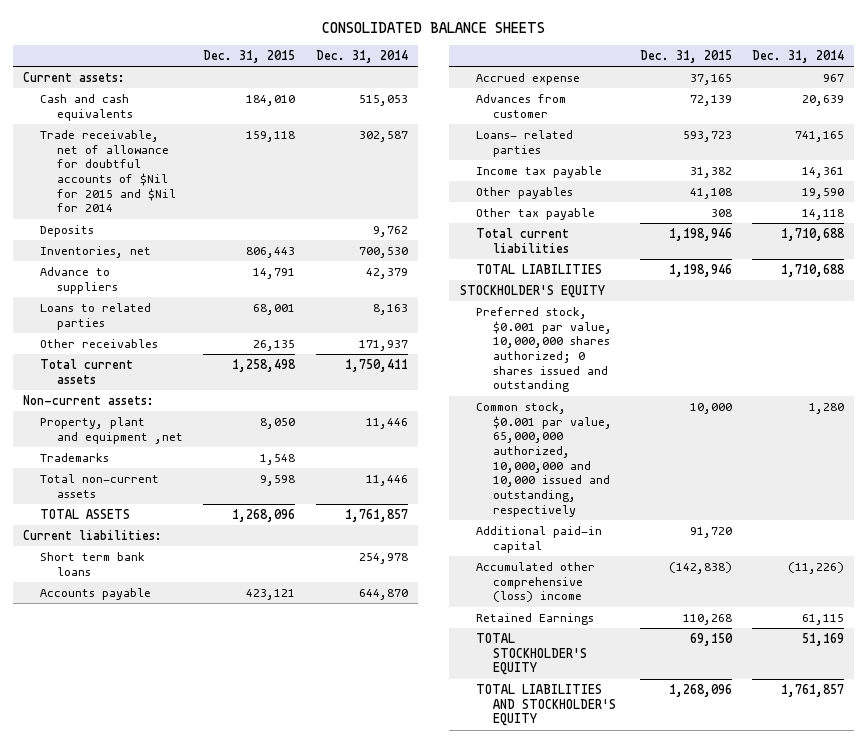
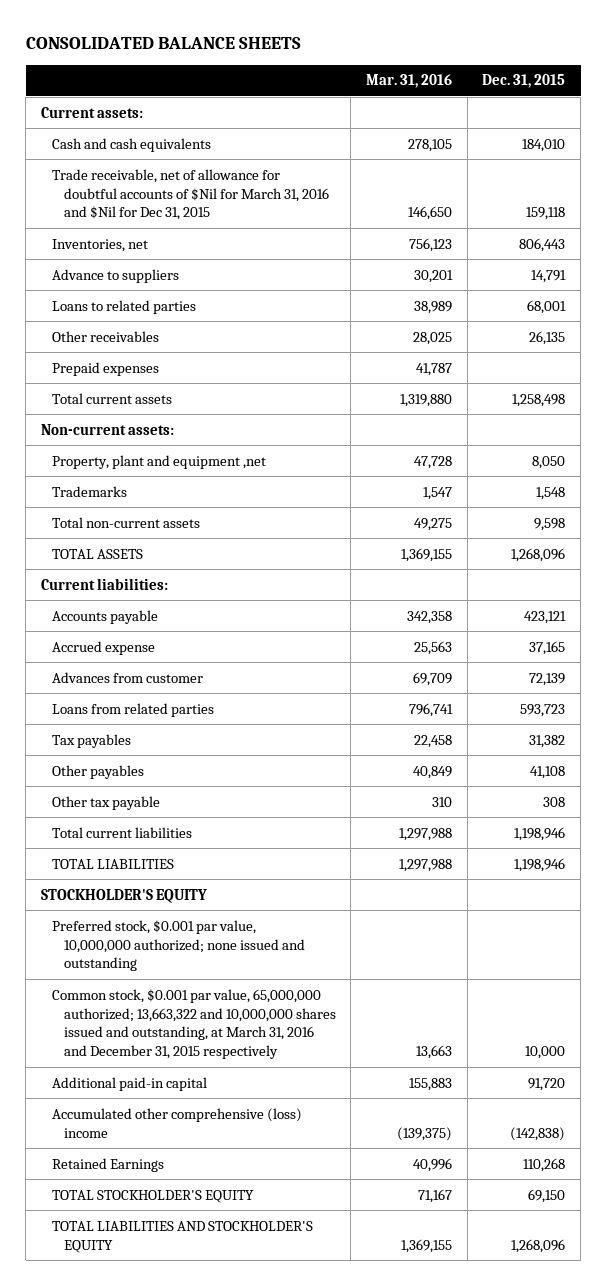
[315,49,408,63] Dec. 31, 2014 -> none
none -> [365,74,452,89] Mar. 31, 2016
[40,224,95,237] Deposits -> none
[40,129,176,213] Trade receivable, net of allowance for doubtful accounts of $Nil for 2015 and $Nil for 2014 -> [52,168,329,221] Trade receivable, net of allowance for doubtful accounts of $Nil for March 31, 2016 and $Nil for Dec 31, 2015
none -> [52,361,160,376] Prepaid expenses
[40,551,146,576] Short term bank loans -> none
[476,129,574,157] Loans- related parties -> [52,702,215,717] Loans from related parties
[476,165,603,178] Income tax payable -> [52,733,132,748] Tax payables
[476,306,613,393] Preferred stock, $0.001 par value, 10,000,000 shares authorized; 0 shares issued and outstanding -> [52,919,305,972] Preferred stock, $0.001 par value, 10,000,000 authorized; none issued and outstanding
[476,401,613,517] Common stock, $0.001 par value, 65,000,000 authorized, 10,000,000 and 10,000 issued and outstanding, respectively -> [52,988,336,1060] Common stock, $0.001 par value, 65,000,000 authorized; 13,663,322 and 10,000,000 shares issued and outstanding, at March 31, 2016 and December 31, 2015 respectively

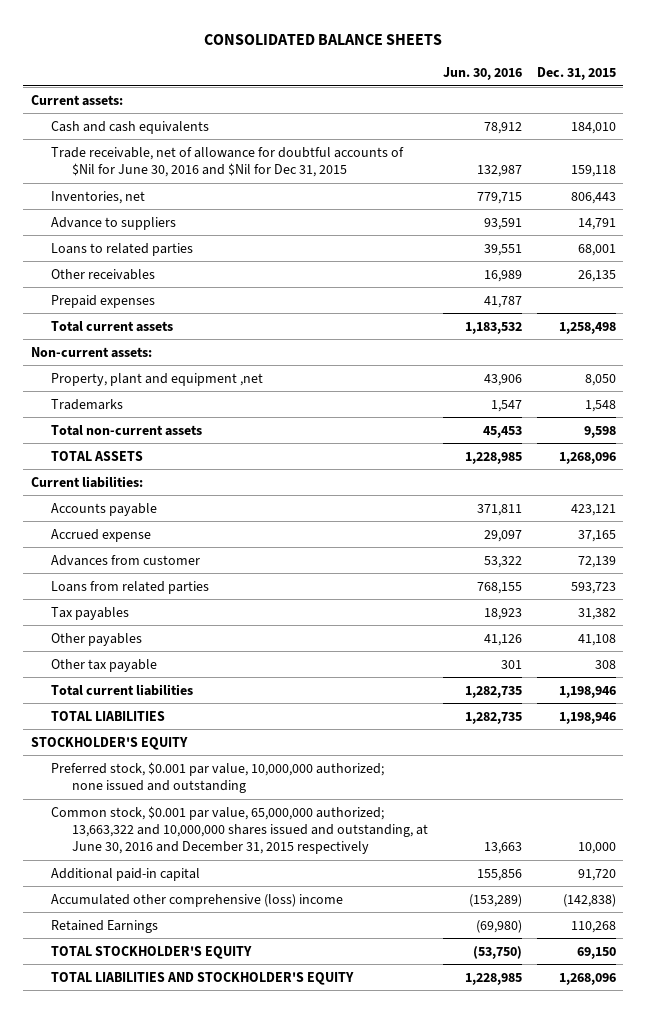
[365,74,452,89] Mar. 31, 2016 -> none
none -> [442,67,522,81] Jun. 30, 2016
[52,168,329,221] Trade receivable, net of allowance for doubtful accounts of $Nil for March 31, 2016 and $Nil for Dec 31, 2015 -> [51,146,405,178] Trade receivable, net of allowance for doubtful accounts of $Nil for June 30, 2016 and $Nil for Dec 31, 2015
[52,988,336,1060] Common stock, $0.001 par value, 65,000,000 authorized; 13,663,322 and 10,000,000 shares issued and outstanding, at March 31, 2016 and December 31, 2015 respectively -> [51,805,429,855] Common stock, $0.001 par value, 65,000,000 authorized; 13,663,322 and 10,000,000 shares issued and outstanding, at June 30, 2016 and December 31, 2015 respectively

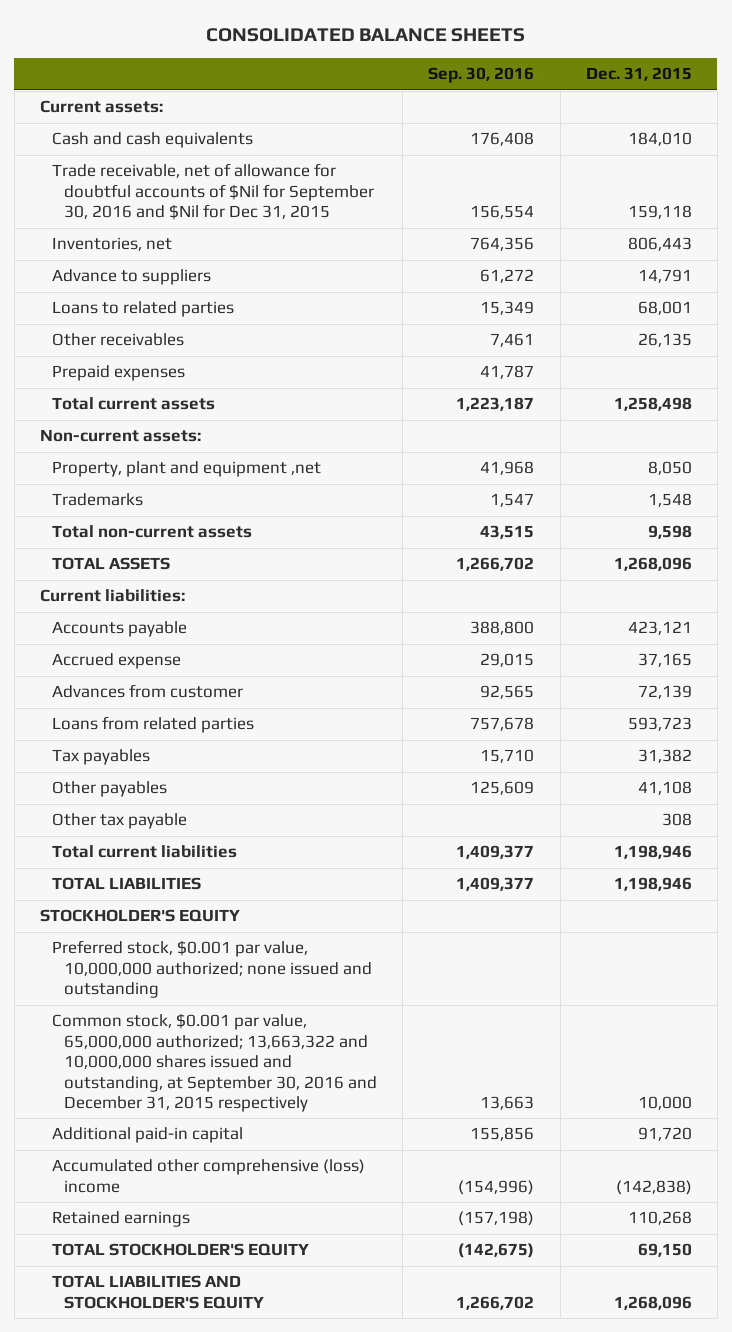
[442,67,522,81] Jun. 30, 2016 -> none
none -> [428,67,535,84] Sep. 30, 2016
[51,146,405,178] Trade receivable, net of allowance for doubtful accounts of $Nil for June 30, 2016 and $Nil for Dec 31, 2015 -> [51,163,375,221] Trade receivable, net of allowance for doubtful accounts of $Nil for September 30, 2016 and $Nil for Dec 31, 2015
[51,805,429,855] Common stock, $0.001 par value, 65,000,000 authorized; 13,663,322 and 10,000,000 shares issued and outstanding, at June 30, 2016 and December 31, 2015 respectively -> [51,1013,378,1112] Common stock, $0.001 par value, 65,000,000 authorized; 13,663,322 and 10,000,000 shares issued and outstanding, at September 30, 2016 and December 31, 2015 respectively
[51,919,159,933] Retained Earnings -> [51,1211,190,1228] Retained earnings

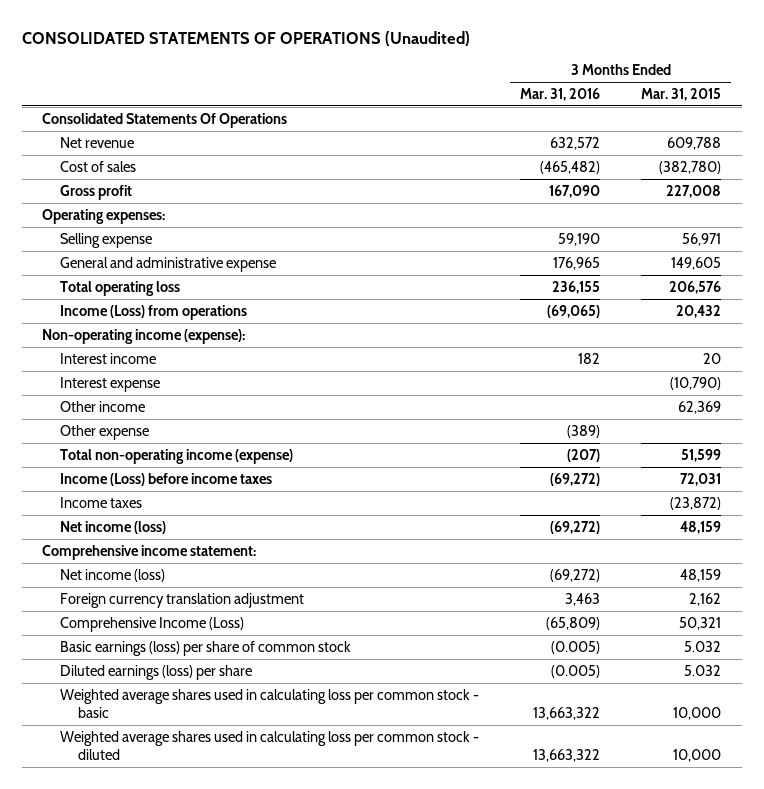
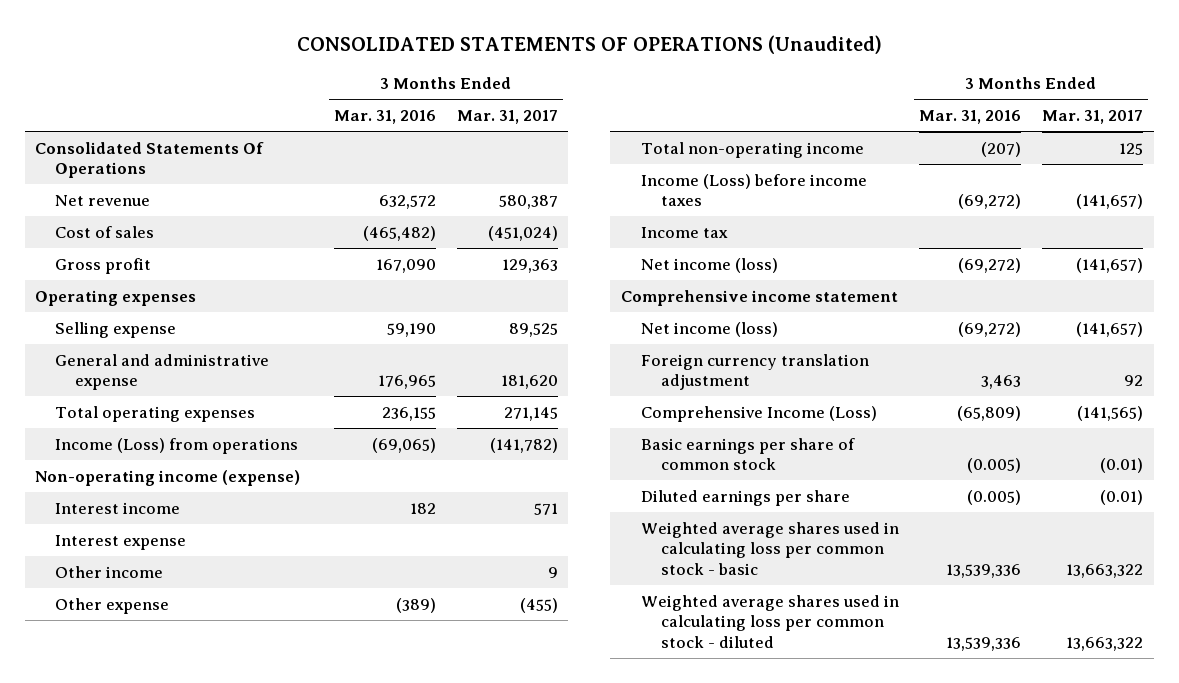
[641,88,722,102] Mar. 31, 2015 -> none
none -> [456,110,558,125] Mar. 31, 2017
[42,208,166,224] Operating expenses: -> [35,289,197,306] Operating expenses
[60,280,181,296] Total operating loss -> [55,405,256,422] Total operating expenses
[42,328,246,344] Non-operating income (expense): -> [35,469,301,486] Non-operating income (expense)
[60,448,294,464] Total non-operating income (expense) -> [640,141,864,158] Total non-operating income
[60,496,143,508] Income taxes -> [640,226,728,238] Income tax
[42,544,257,560] Comprehensive income statement: -> [620,289,898,306] Comprehensive income statement
[60,640,352,656] Basic earnings (loss) per share of common stock -> [640,437,855,471] Basic earnings per share of common stock
[60,664,253,680] Diluted earnings (loss) per share -> [640,489,850,506] Diluted earnings per share
[533,707,601,721] 13,663,322 -> [946,563,1022,578] 13,539,336
[533,749,601,763] 13,663,322 -> [946,636,1022,651] 13,539,336

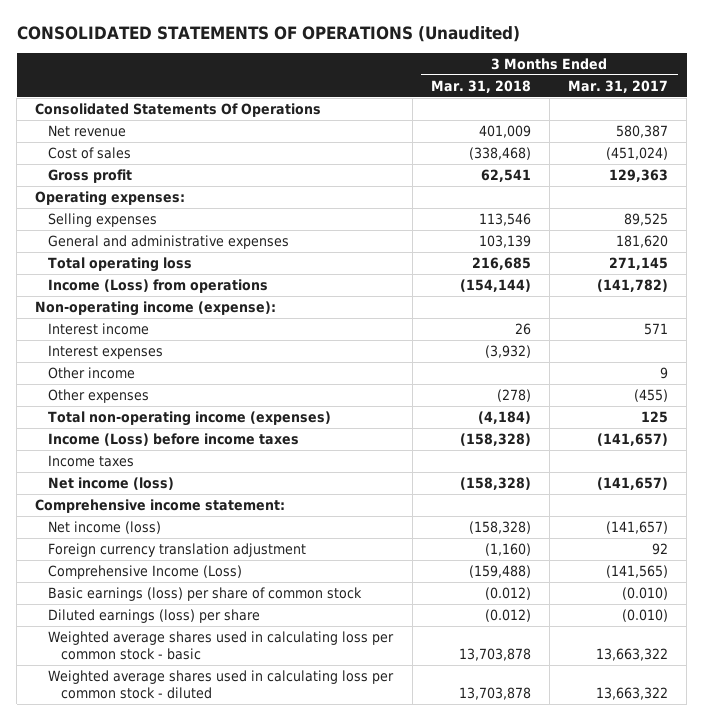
[334,110,437,125] Mar. 31, 2016 -> none
none -> [430,79,531,93] Mar. 31, 2018
[35,289,197,306] Operating expenses -> [35,191,186,207] Operating expenses:
[55,321,177,338] Selling expense -> [48,213,158,228] Selling expenses
[55,353,270,391] General and administrative expense -> [48,235,290,250] General and administrative expenses
[55,405,256,422] Total operating expenses -> [48,257,193,273] Total operating loss
[35,469,301,486] Non-operating income (expense) -> [35,301,277,317] Non-operating income (expense):
[55,534,187,550] Interest expense -> [48,345,164,360] Interest expenses
[55,597,170,614] Other expense -> [48,389,150,404] Other expenses
[640,141,864,158] Total non-operating income -> [48,411,332,427] Total non-operating income (expenses)
[640,226,728,238] Income tax -> [48,455,135,468] Income taxes
[620,289,898,306] Comprehensive income statement -> [35,499,286,514] Comprehensive income statement:
[640,437,855,471] Basic earnings per share of common stock -> [48,587,363,602] Basic earnings (loss) per share of common stock
[1100,458,1144,474] (0.01) -> [622,587,669,601] (0.010)
[640,489,850,506] Diluted earnings per share -> [48,609,261,624] Diluted earnings (loss) per share
[1100,489,1144,505] (0.01) -> [622,609,669,623] (0.010)

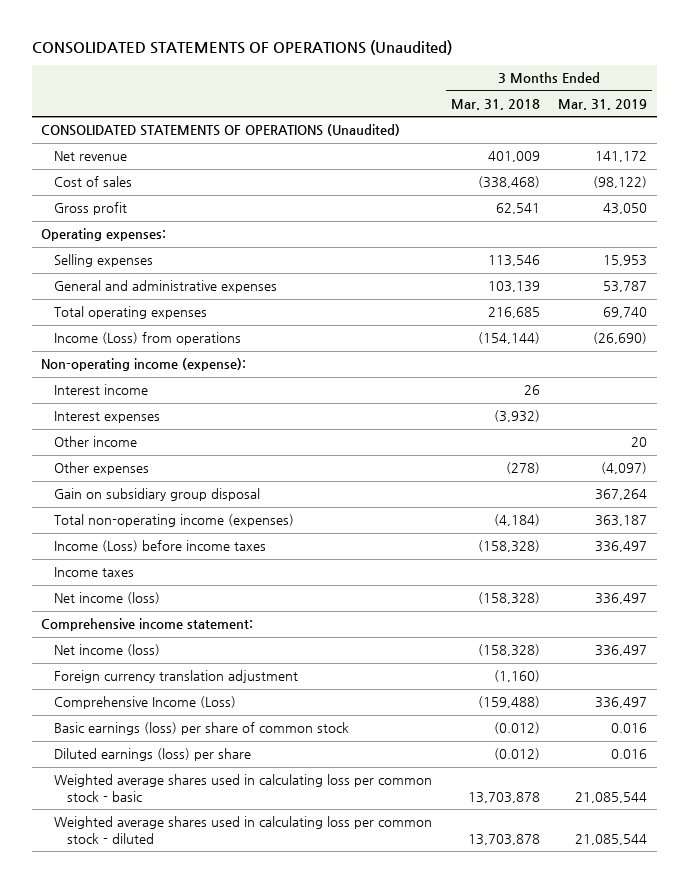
[568,79,669,93] Mar. 31, 2017 -> none
none -> [558,99,648,111] Mar. 31, 2019
[35,103,322,118] Consolidated Statements Of Operations -> [41,124,401,137] CONSOLIDATED STATEMENTS OF OPERATIONS (Unaudited)
[48,257,193,273] Total operating loss -> [53,306,207,320] Total operating expenses
none -> [53,488,260,502] Gain on subsidiary group disposal

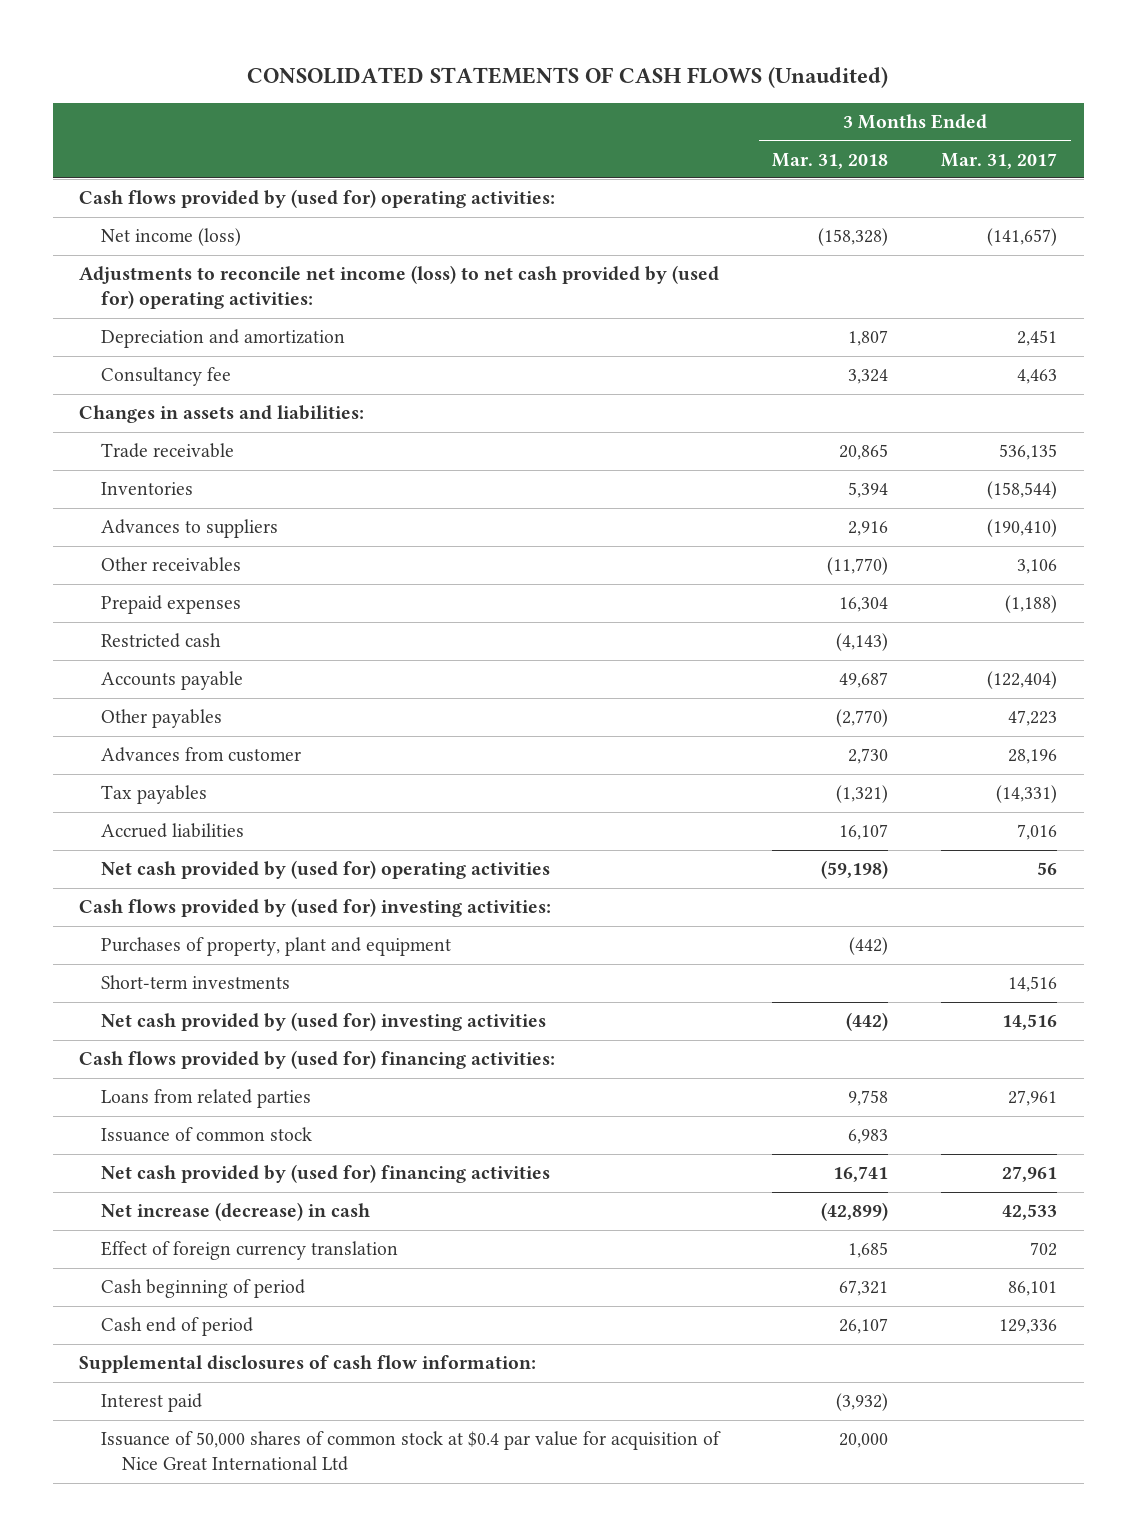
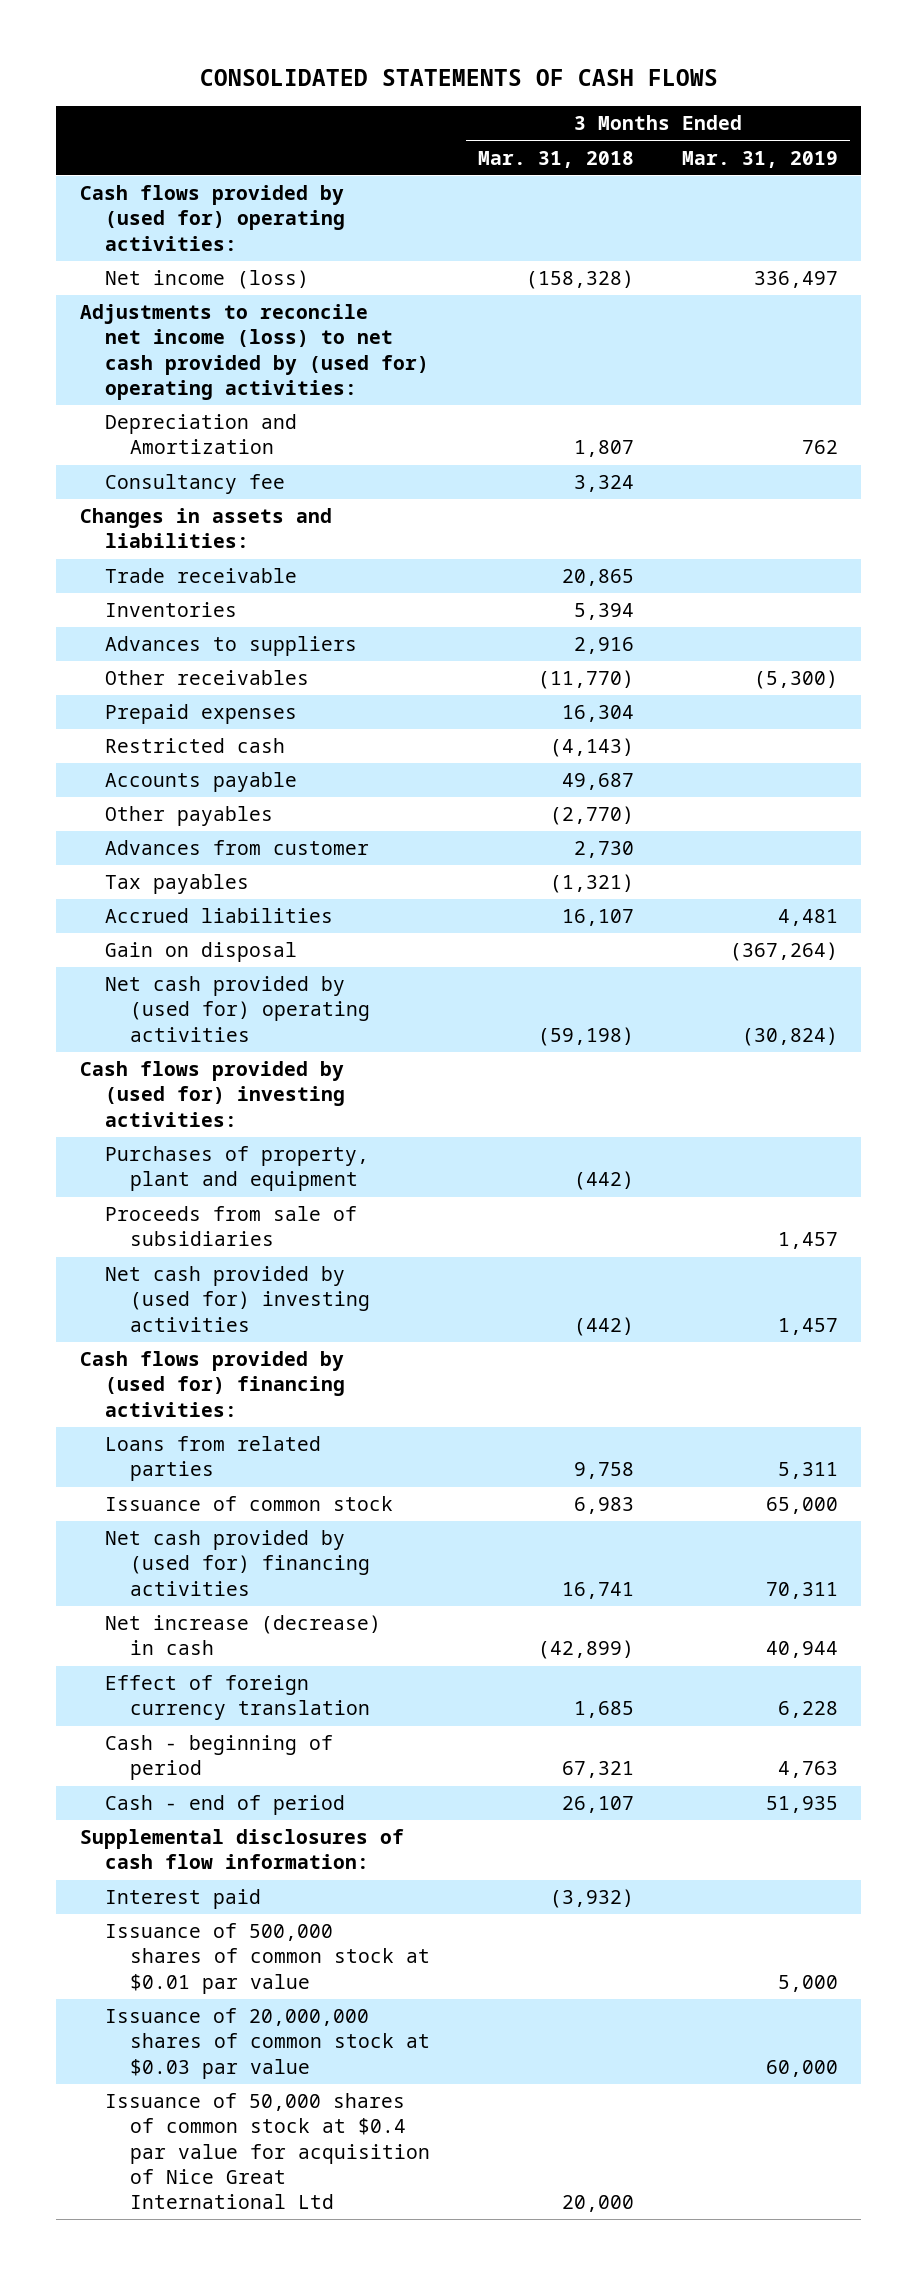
[247,67,889,89] CONSOLIDATED STATEMENTS OF CASH FLOWS (Unaudited) -> [199,69,718,87] CONSOLIDATED STATEMENTS OF CASH FLOWS
[941,152,1058,169] Mar. 31, 2017 -> none
none -> [681,150,838,168] Mar. 31, 2019
[100,329,345,349] Depreciation and amortization -> [104,414,297,455] Depreciation and Amortization
none -> [104,942,297,963] Gain on disposal
[100,975,290,990] Short-term investments -> none
none -> [104,1206,357,1247] Proceeds from sale of subsidiaries
[100,1279,305,1299] Cash beginning of period -> [104,1735,333,1781] Cash - beginning of period
[100,1317,253,1337] Cash end of period -> [104,1795,345,1816] Cash - end of period
none -> [104,1923,430,1994] Issuance of 500,000 shares of common stock at $0.01 par value
none -> [104,2008,430,2079] Issuance of 20,000,000 shares of common stock at $0.03 par value

